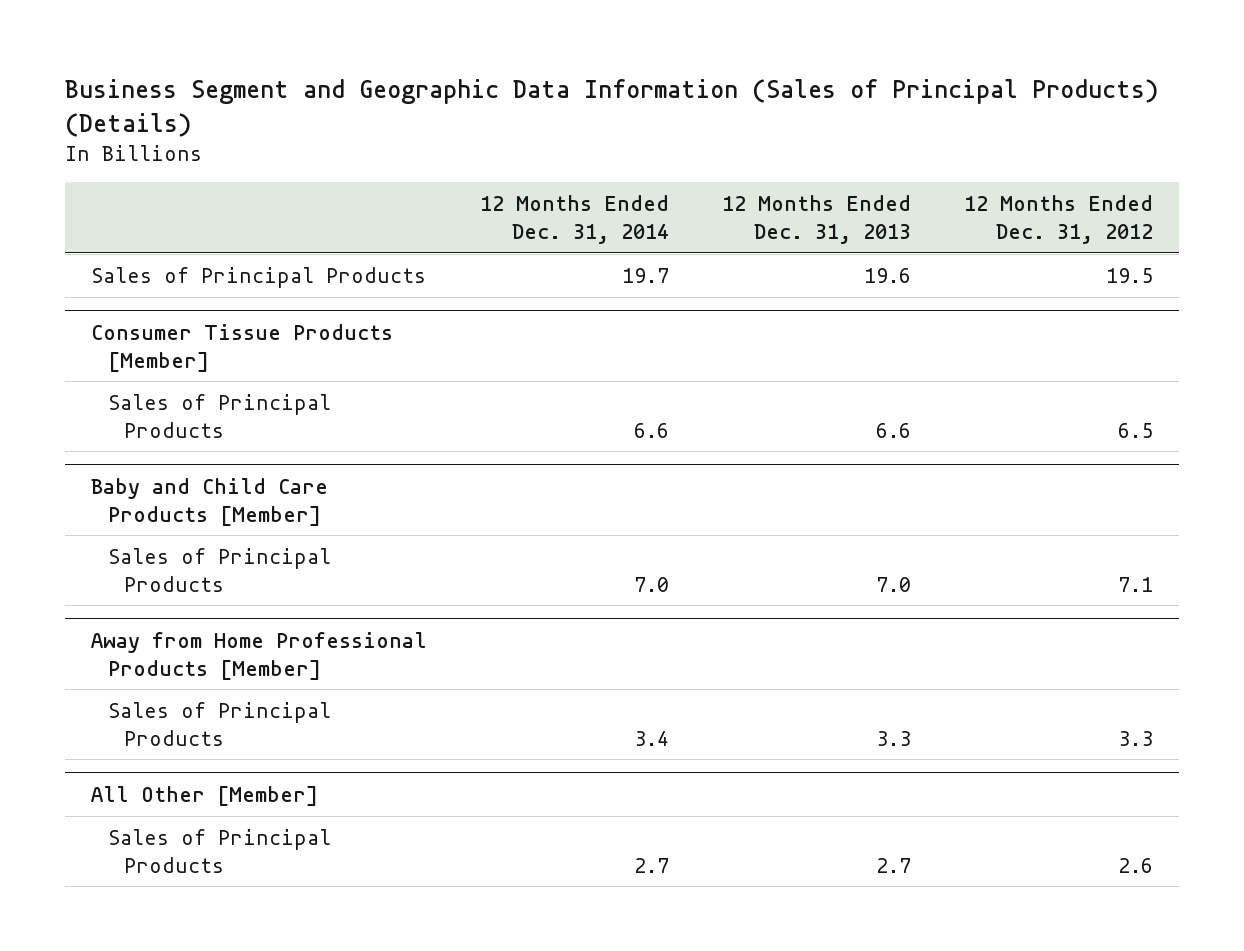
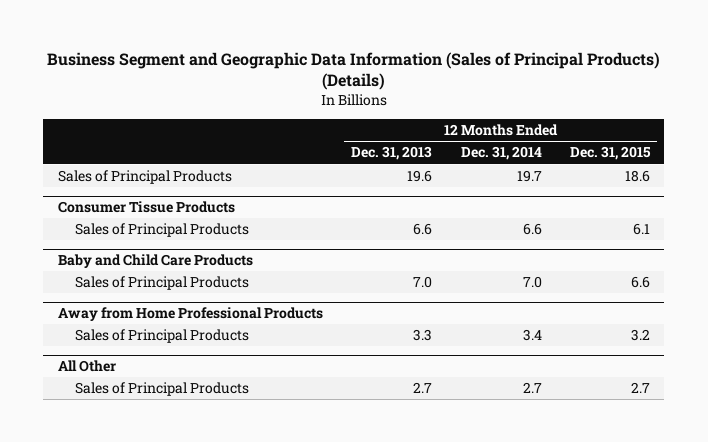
[963,195,1153,244] 12 Months Ended Dec. 31, 2012 -> none
none -> [570,146,652,161] Dec. 31, 2015
[91,323,394,372] Consumer Tissue Products [Member] -> [57,201,235,214] Consumer Tissue Products
[91,477,329,526] Baby and Child Care Products [Member] -> [57,254,253,269] Baby and Child Care Products
[91,631,428,680] Away from Home Professional Products [Member] -> [57,307,323,322] Away from Home Professional Products
[91,785,319,806] All Other [Member] -> [57,360,116,373] All Other

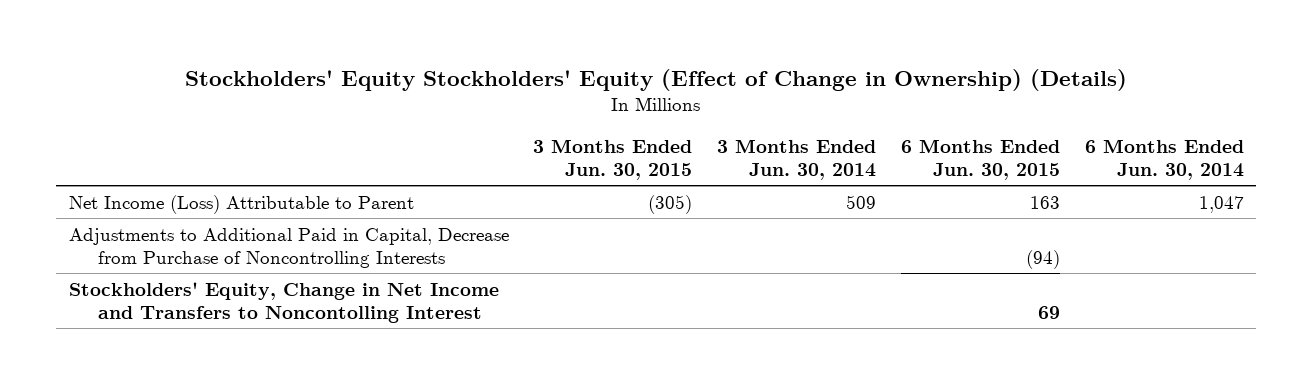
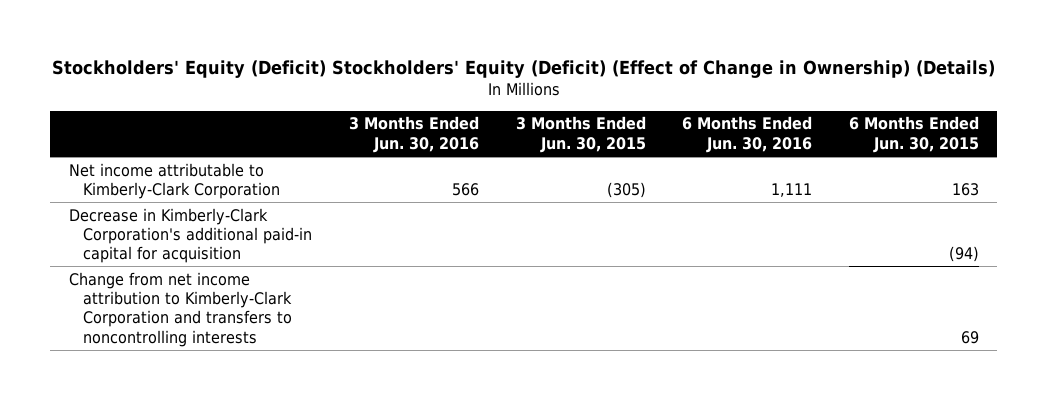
[185,68,1128,91] Stockholders' Equity Stockholders' Equity (Effect of Change in Ownership) (Details) -> [51,60,995,79] Stockholders' Equity (Deficit) Stockholders' Equity (Deficit) (Effect of Change in Ownership) (Details)
[717,138,877,180] 3 Months Ended Jun. 30, 2014 -> none
[1084,138,1244,180] 6 Months Ended Jun. 30, 2014 -> none
none -> [348,116,479,153] 3 Months Ended Jun. 30, 2016
none -> [682,116,813,153] 6 Months Ended Jun. 30, 2016
[68,194,414,214] Net Income (Loss) Attributable to Parent -> [68,162,281,199] Net income attributable to Kimberly-Clark Corporation
[68,227,509,268] Adjustments to Additional Paid in Capital, Decrease from Purchase of Noncontrolling Interests -> [68,207,313,264] Decrease in Kimberly-Clark Corporation's additional paid-in capital for acquisition
[68,281,499,323] Stockholders' Equity, Change in Net Income and Transfers to Noncontolling Interest -> [68,271,293,347] Change from net income attribution to Kimberly-Clark Corporation and transfers to noncontrolling interests

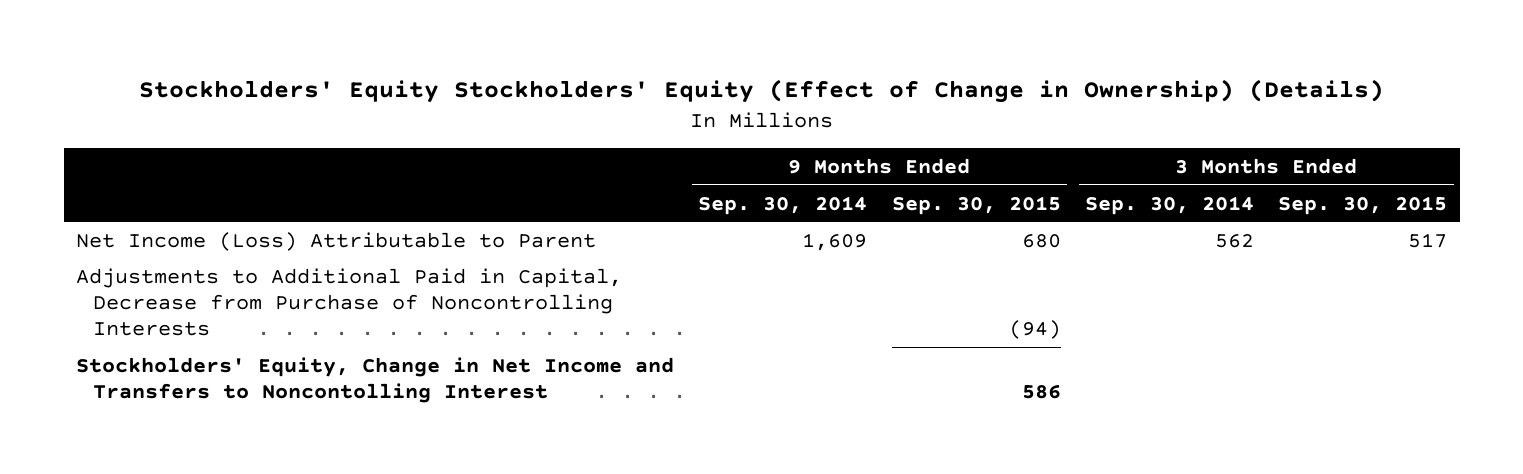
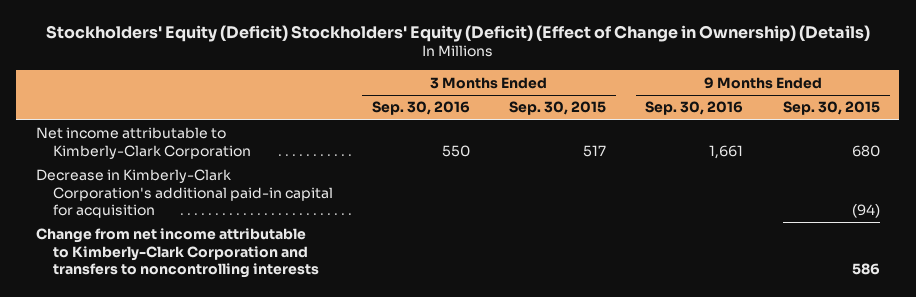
[138,79,1384,104] Stockholders' Equity Stockholders' Equity (Effect of Change in Ownership) (Details) -> [45,24,870,42] Stockholders' Equity (Deficit) Stockholders' Equity (Deficit) (Effect of Change in Ownership) (Details)
[698,195,868,215] Sep. 30, 2014 -> none
[1085,195,1255,215] Sep. 30, 2014 -> none
none -> [371,101,470,116] Sep. 30, 2016
none -> [645,101,744,116] Sep. 30, 2016
[75,231,596,251] Net Income (Loss) Attributable to Parent -> [35,127,251,159] Net income attributable to Kimberly-Clark Corporation
[75,267,622,337] Adjustments to Additional Paid in Capital, Decrease from Purchase of Noncontrolling Interests -> [35,169,333,218] Decrease in Kimberly-Clark Corporation's additional paid-in capital for acquisition
[75,356,674,403] Stockholders' Equity, Change in Net Income and Transfers to Noncontolling Interest -> [35,228,319,278] Change from net income attributable to Kimberly-Clark Corporation and transfers to noncontrolling interests

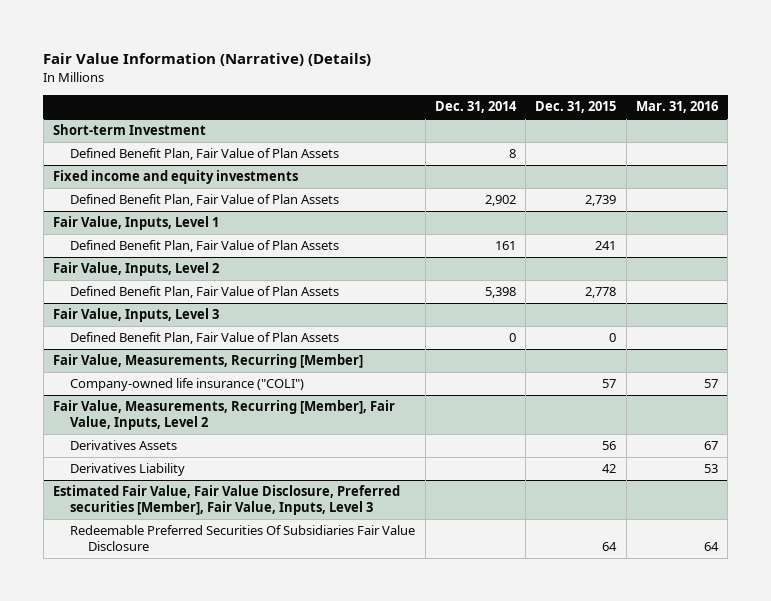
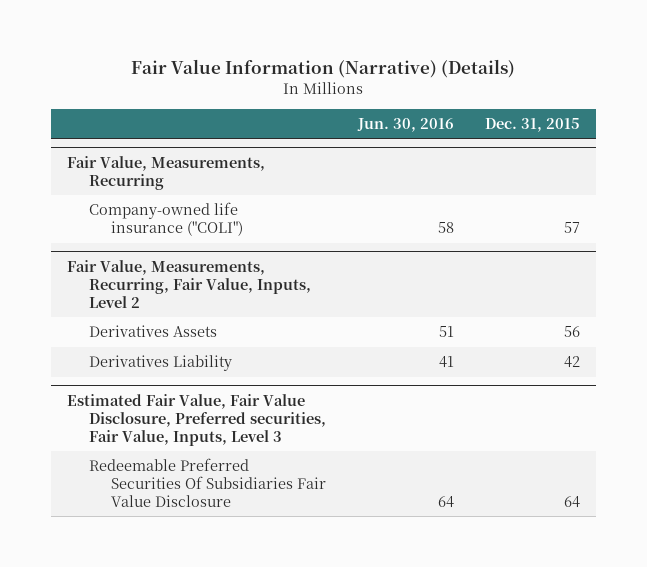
[434,101,517,114] Dec. 31, 2014 -> none
[635,101,718,114] Mar. 31, 2016 -> none
none -> [356,117,454,132] Jun. 30, 2016
[53,124,207,136] Short-term Investment -> none
[70,148,340,161] Defined Benefit Plan, Fair Value of Plan Assets -> none
[53,170,299,185] Fixed income and equity investments -> none
[70,194,340,207] Defined Benefit Plan, Fair Value of Plan Assets -> none
[53,216,220,231] Fair Value, Inputs, Level 1 -> none
[70,240,340,253] Defined Benefit Plan, Fair Value of Plan Assets -> none
[53,262,220,277] Fair Value, Inputs, Level 2 -> none
[70,286,340,299] Defined Benefit Plan, Fair Value of Plan Assets -> none
[53,308,220,323] Fair Value, Inputs, Level 3 -> none
[70,332,340,345] Defined Benefit Plan, Fair Value of Plan Assets -> none
[53,354,364,369] Fair Value, Measurements, Recurring [Member] -> [66,156,265,191] Fair Value, Measurements, Recurring
[53,400,396,431] Fair Value, Measurements, Recurring [Member], Fair Value, Inputs, Level 2 -> [66,260,312,309] Fair Value, Measurements, Recurring, Fair Value, Inputs, Level 2
[53,485,401,516] Estimated Fair Value, Fair Value Disclosure, Preferred securities [Member], Fair Value, Inputs, Level 3 -> [66,394,327,447] Estimated Fair Value, Fair Value Disclosure, Preferred securities, Fair Value, Inputs, Level 3

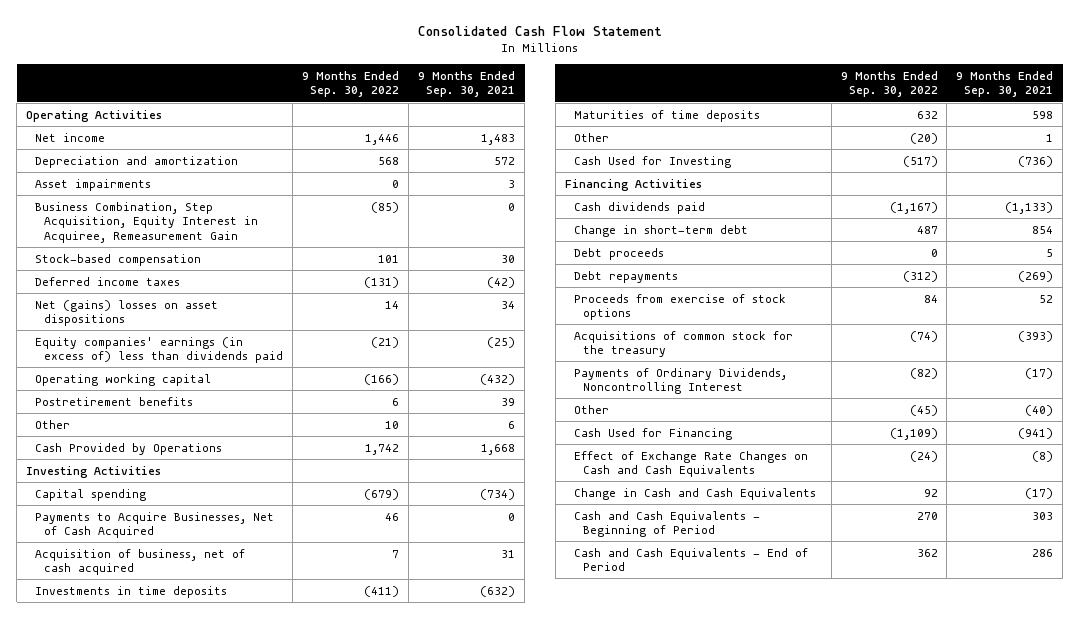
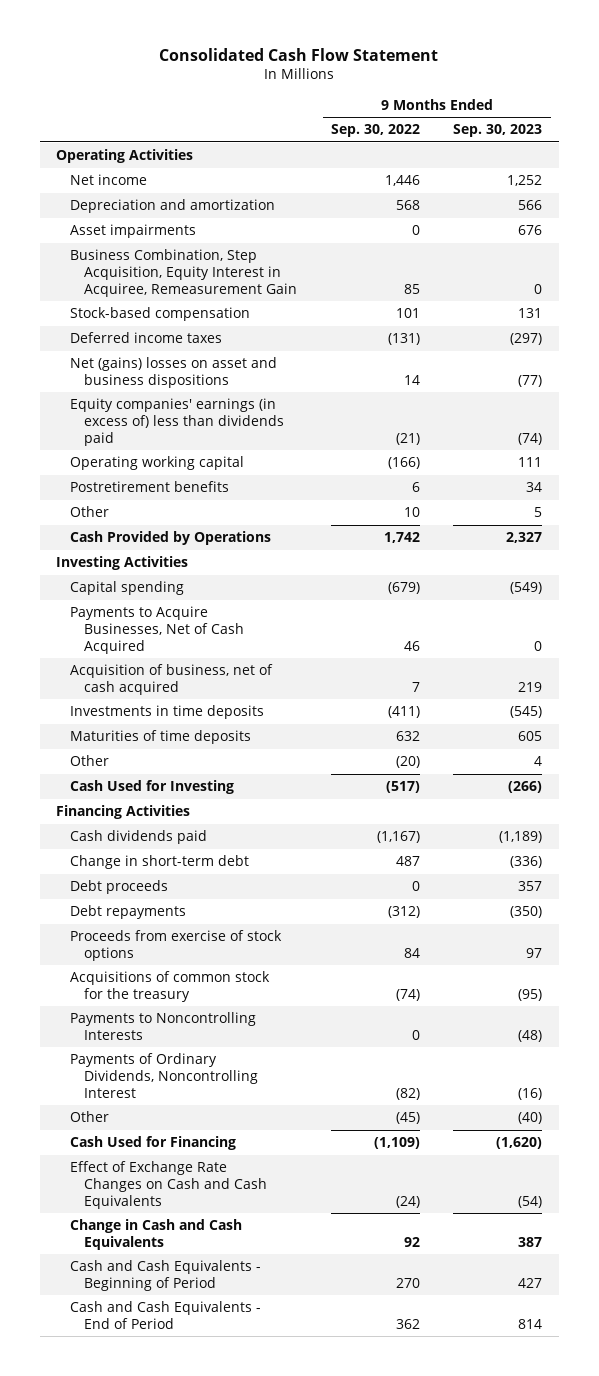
[418,70,516,98] 9 Months Ended Sep. 30, 2021 -> none
none -> [453,124,543,138] Sep. 30, 2023
[371,201,400,213] (85) -> [403,283,420,294] 85
[35,299,219,327] Net (gains) losses on asset dispositions -> [70,357,278,388] Net (gains) losses on asset and business dispositions
none -> [70,1012,257,1040] Payments to Noncontrolling Interests

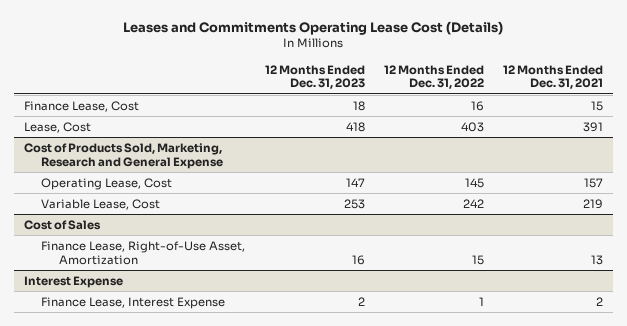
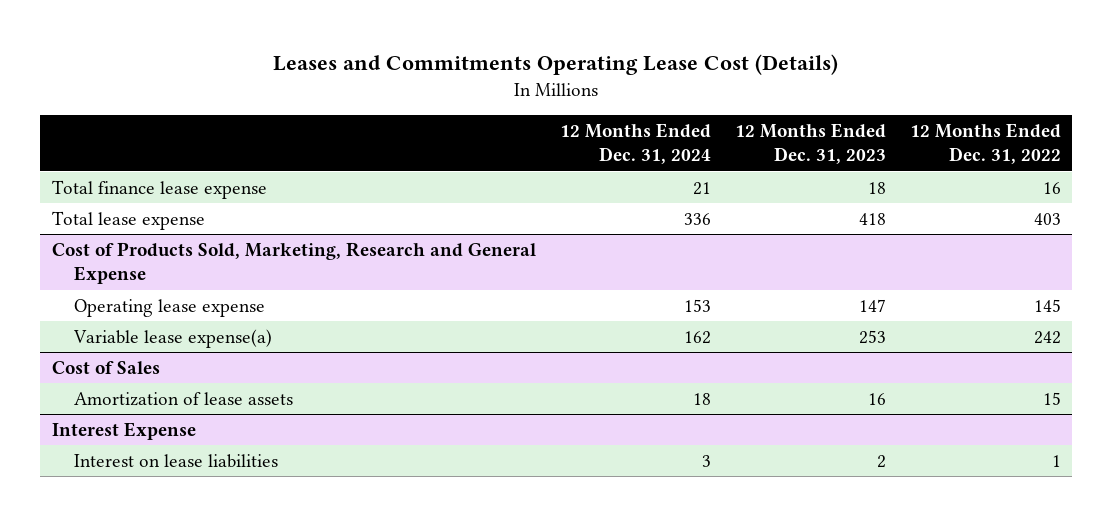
[503,64,604,90] 12 Months Ended Dec. 31, 2021 -> none
none -> [559,122,711,165] 12 Months Ended Dec. 31, 2024
[23,100,139,112] Finance Lease, Cost -> [52,179,268,199] Total finance lease expense
[23,121,91,133] Lease, Cost -> [52,210,206,230] Total lease expense
[41,177,173,190] Operating Lease, Cost -> [74,298,266,317] Operating lease expense
[41,198,161,210] Variable Lease, Cost -> [73,328,273,348] Variable lease expense(a)
[41,240,246,265] Finance Lease, Right-of-Use Asset, Amortization -> [74,391,294,406] Amortization of lease assets
[41,296,226,309] Finance Lease, Interest Expense -> [74,453,279,468] Interest on lease liabilities

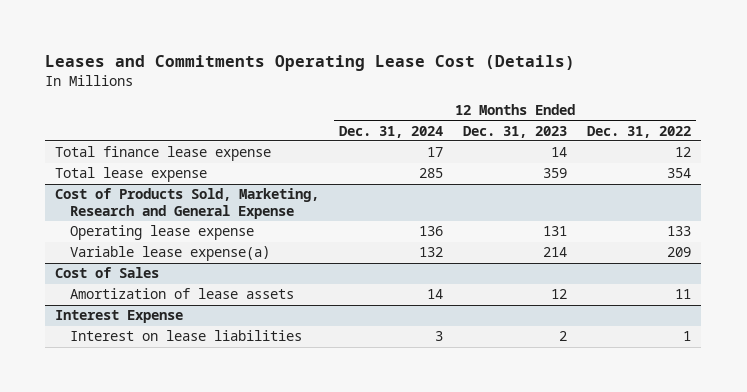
[692,181,711,195] 21 -> [427,147,444,158] 17
[867,181,886,194] 18 -> [551,147,568,158] 14
[1042,181,1061,194] 16 -> [675,147,692,158] 12
[683,212,711,225] 336 -> [419,168,444,179] 285
[858,212,886,225] 418 -> [543,168,568,179] 359
[1033,212,1061,225] 403 -> [667,168,692,179] 354
[683,298,711,312] 153 -> [419,226,444,237] 136
[858,298,886,312] 147 -> [543,226,568,237] 131
[1033,298,1061,312] 145 -> [667,226,692,237] 133
[683,330,711,344] 162 -> [419,247,444,258] 132
[858,329,886,344] 253 -> [543,247,568,258] 214
[1033,330,1061,344] 242 -> [667,247,692,258] 209
[692,392,711,405] 18 -> [427,289,444,300] 14
[867,392,886,405] 16 -> [551,289,568,300] 12
[1042,391,1061,405] 15 -> [675,289,692,300] 11

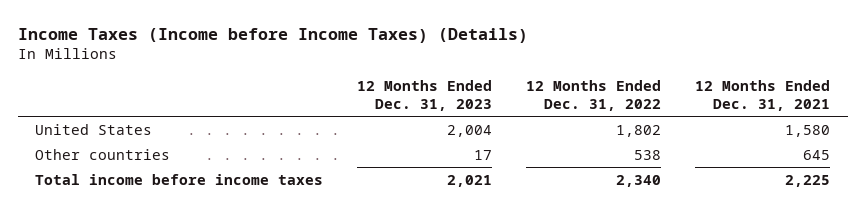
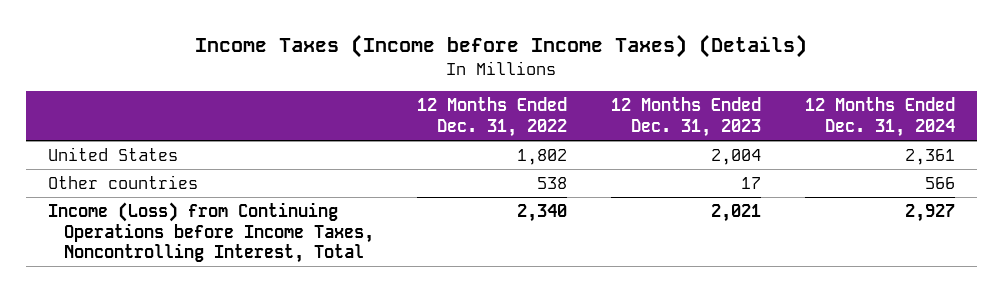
[695,80,831,111] 12 Months Ended Dec. 31, 2021 -> none
none -> [804,97,955,138] 12 Months Ended Dec. 31, 2024
[34,173,323,185] Total income before income taxes -> [47,201,374,264] Income (Loss) from Continuing Operations before Income Taxes, Noncontrolling Interest, Total

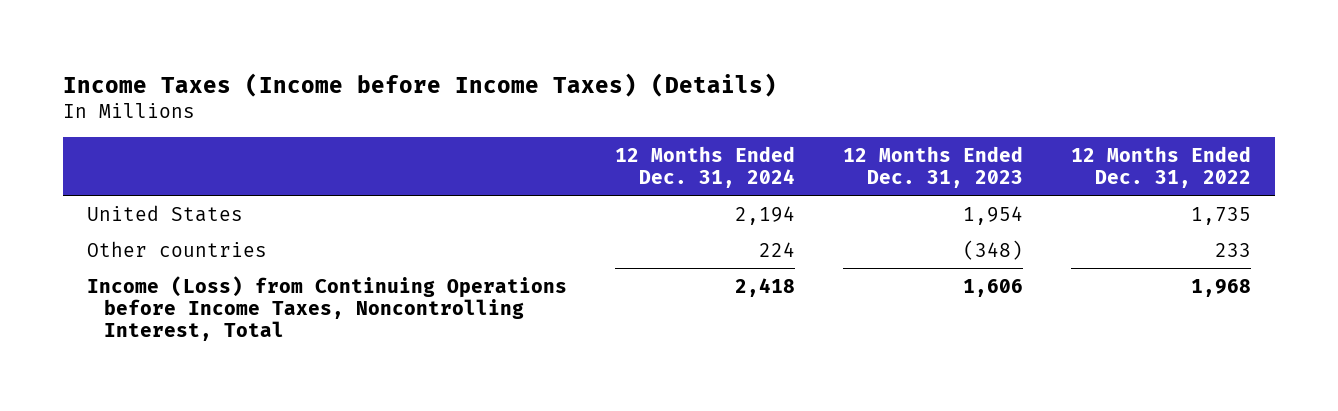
[517,148,568,165] 1,802 -> [1190,206,1251,225] 1,735
[710,148,761,165] 2,004 -> [963,205,1024,225] 1,954
[904,148,955,165] 2,361 -> [735,205,796,225] 2,194
[537,176,568,189] 538 -> [1214,242,1251,257] 233
[740,176,761,189] 17 -> [963,239,1024,260] (348)
[924,176,955,189] 566 -> [759,241,796,257] 224
[517,203,568,222] 2,340 -> [1190,278,1251,297] 1,968
[710,203,761,222] 2,021 -> [963,278,1024,297] 1,606
[904,203,955,222] 2,927 -> [735,277,796,297] 2,418

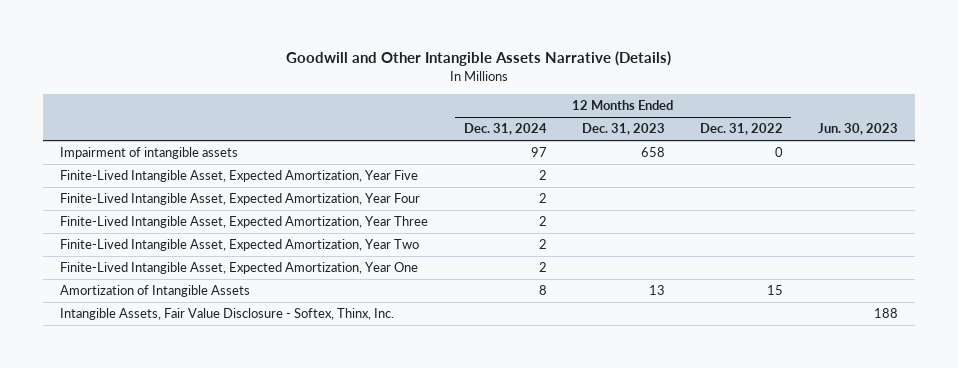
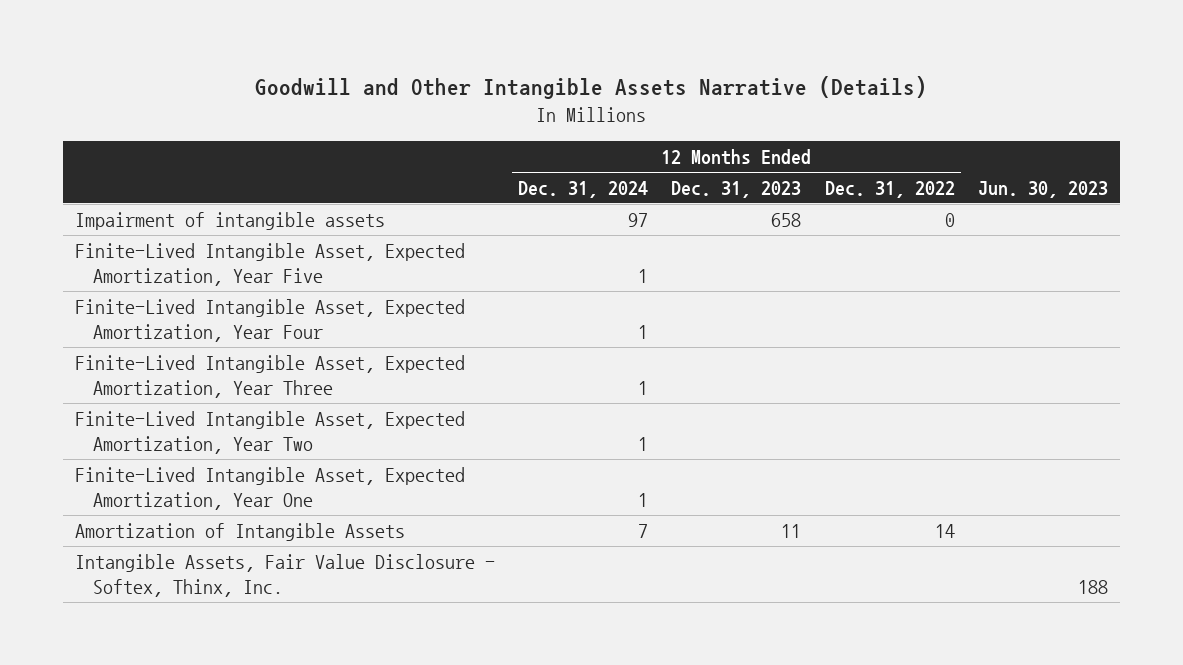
[538,170,547,181] 2 -> [638,269,649,284] 1
[538,193,547,204] 2 -> [638,325,649,340] 1
[538,216,547,227] 2 -> [638,381,649,396] 1
[538,239,547,250] 2 -> [638,437,649,452] 1
[538,262,547,273] 2 -> [638,493,649,508] 1
[538,285,547,296] 8 -> [638,523,649,538] 7
[648,285,665,296] 13 -> [781,523,802,538] 11
[766,285,783,296] 15 -> [934,523,955,538] 14

